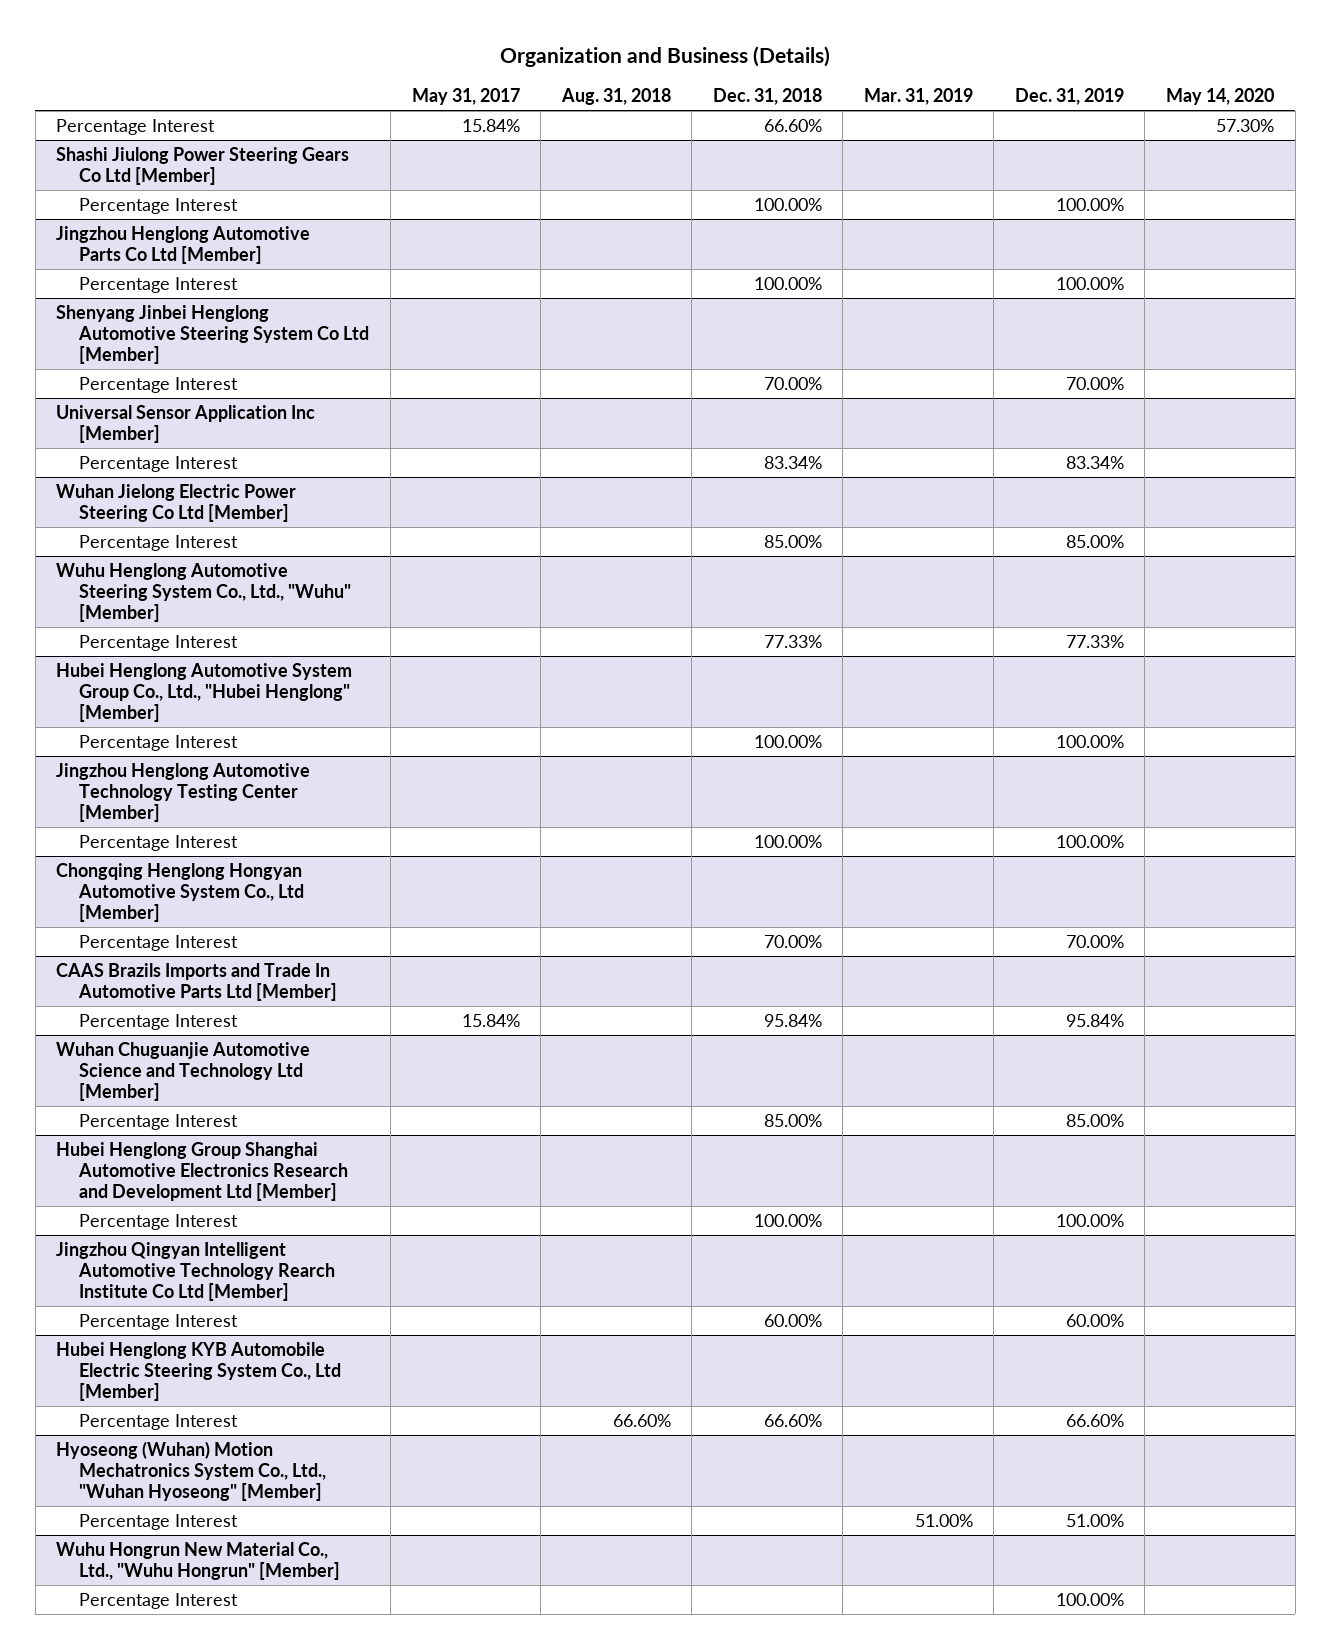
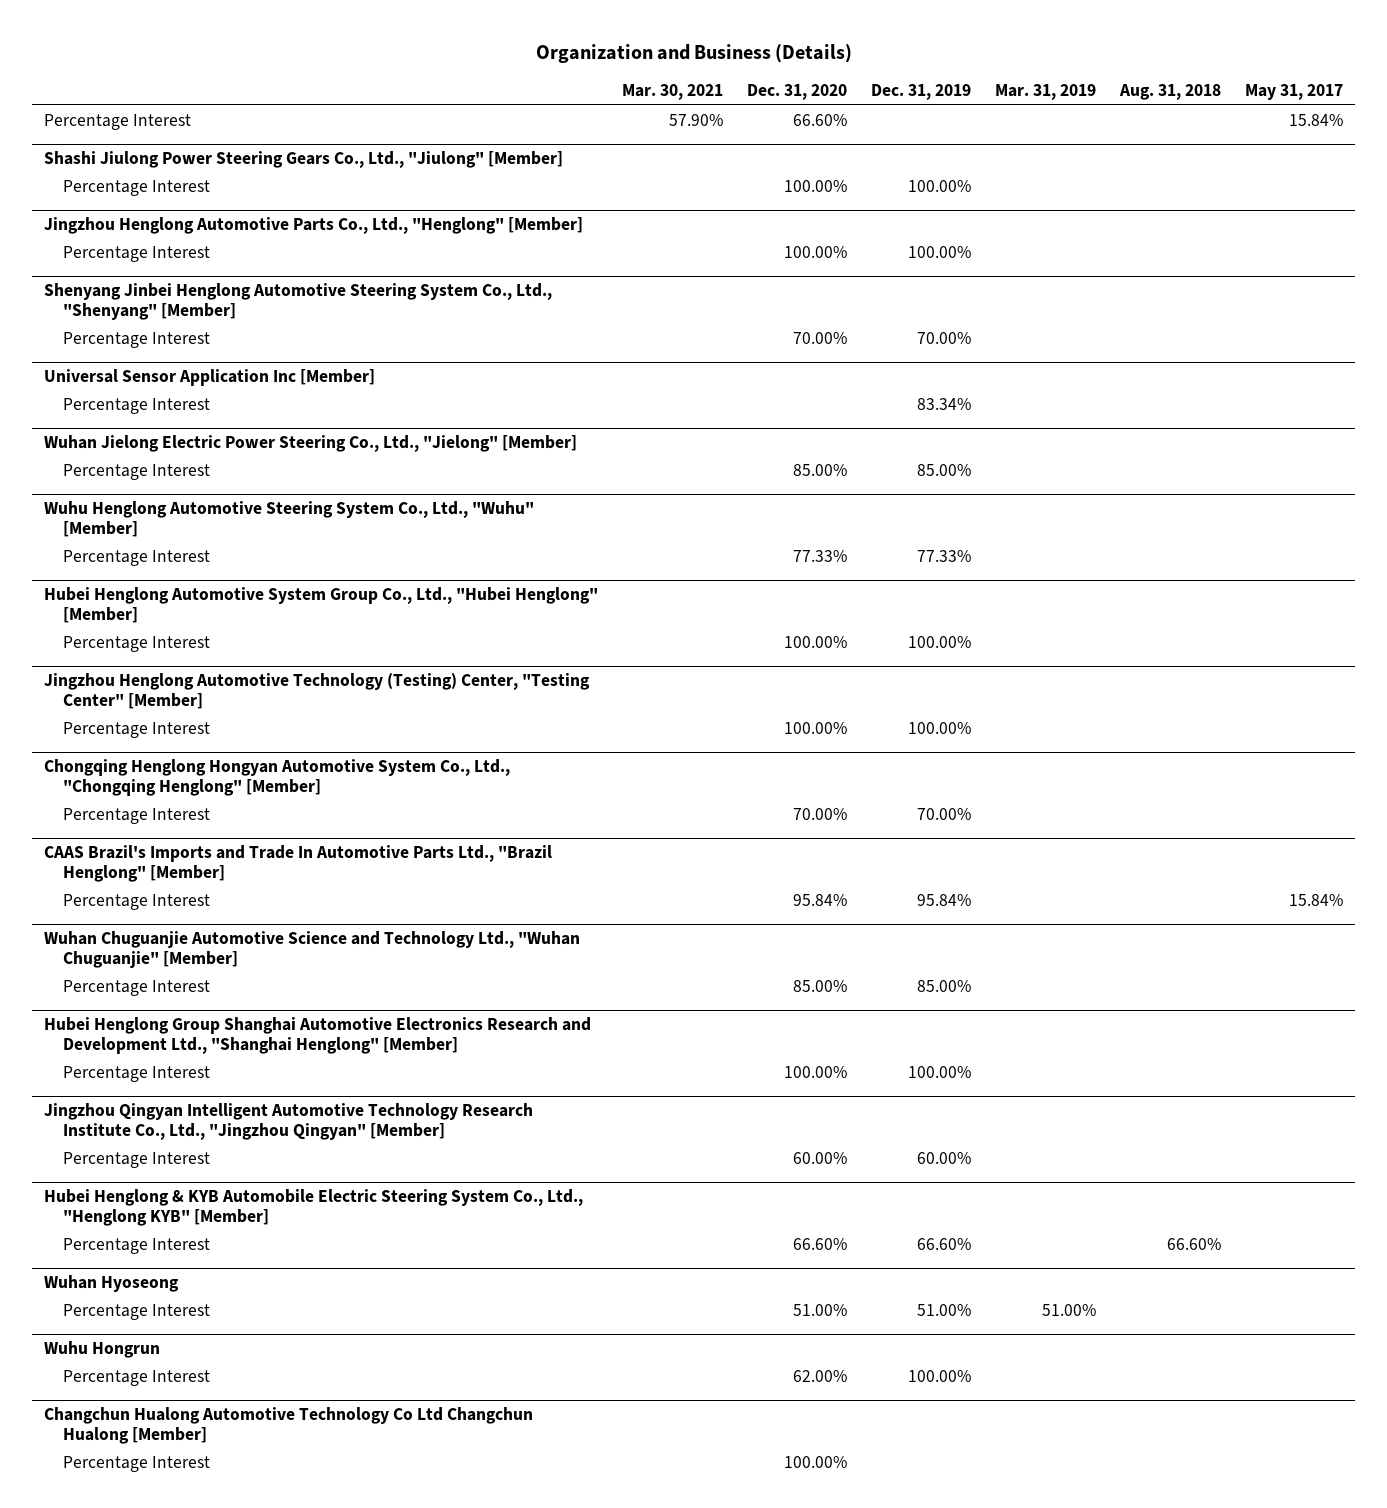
[712,88,822,106] Dec. 31, 2018 -> none
[1166,88,1275,106] May 14, 2020 -> none
none -> [622,84,724,101] Mar. 30, 2021
none -> [747,84,848,101] Dec. 31, 2020
[56,146,350,186] Shashi Jiulong Power Steering Gears Co Ltd [Member] -> [44,150,564,168] Shashi Jiulong Power Steering Gears Co., Ltd., "Jiulong" [Member]
[56,225,311,265] Jingzhou Henglong Automotive Parts Co Ltd [Member] -> [44,216,584,234] Jingzhou Henglong Automotive Parts Co., Ltd., "Henglong" [Member]
[56,304,370,365] Shenyang Jinbei Henglong Automotive Steering System Co Ltd [Member] -> [44,282,553,321] Shenyang Jinbei Henglong Automotive Steering System Co., Ltd., "Shenyang" [Member]
[56,483,297,523] Wuhan Jielong Electric Power Steering Co Ltd [Member] -> [44,434,578,452] Wuhan Jielong Electric Power Steering Co., Ltd., "Jielong" [Member]
[56,762,311,823] Jingzhou Henglong Automotive Technology Testing Center [Member] -> [44,672,591,710] Jingzhou Henglong Automotive Technology (Testing) Center, "Testing Center" [Member]
[56,862,305,923] Chongqing Henglong Hongyan Automotive System Co., Ltd [Member] -> [44,758,511,797] Chongqing Henglong Hongyan Automotive System Co., Ltd., "Chongqing Henglong" [Member]
[56,962,338,1002] CAAS Brazils Imports and Trade In Automotive Parts Ltd [Member] -> [44,844,553,883] CAAS Brazil's Imports and Trade In Automotive Parts Ltd., "Brazil Henglong" [Member]
[56,1041,311,1102] Wuhan Chuguanjie Automotive Science and Technology Ltd [Member] -> [44,930,581,969] Wuhan Chuguanjie Automotive Science and Technology Ltd., "Wuhan Chuguanjie" [Member]
[56,1141,349,1202] Hubei Henglong Group Shanghai Automotive Electronics Research and Development Ltd [Member] -> [44,1016,592,1055] Hubei Henglong Group Shanghai Automotive Electronics Research and Development Ltd., "Shanghai Henglong" [Member]
[56,1241,336,1302] Jingzhou Qingyan Intelligent Automotive Technology Rearch Institute Co Ltd [Member] -> [44,1102,534,1141] Jingzhou Qingyan Intelligent Automotive Technology Research Institute Co., Ltd., "Jingzhou Qingyan" [Member]
[56,1341,342,1402] Hubei Henglong KYB Automobile Electric Steering System Co., Ltd [Member] -> [44,1188,584,1227] Hubei Henglong & KYB Automobile Electric Steering System Co., Ltd., "Henglong KYB" [Member]
[56,1440,327,1502] Hyoseong (Wuhan) Motion Mechatronics System Co., Ltd., "Wuhan Hyoseong" [Member] -> [44,1274,180,1292] Wuhan Hyoseong
[56,1541,341,1581] Wuhu Hongrun New Material Co., Ltd., "Wuhu Hongrun" [Member] -> [44,1340,161,1358] Wuhu Hongrun
none -> [44,1406,534,1445] Changchun Hualong Automotive Technology Co Ltd Changchun Hualong [Member]
none -> [62,1455,210,1472] Percentage Interest

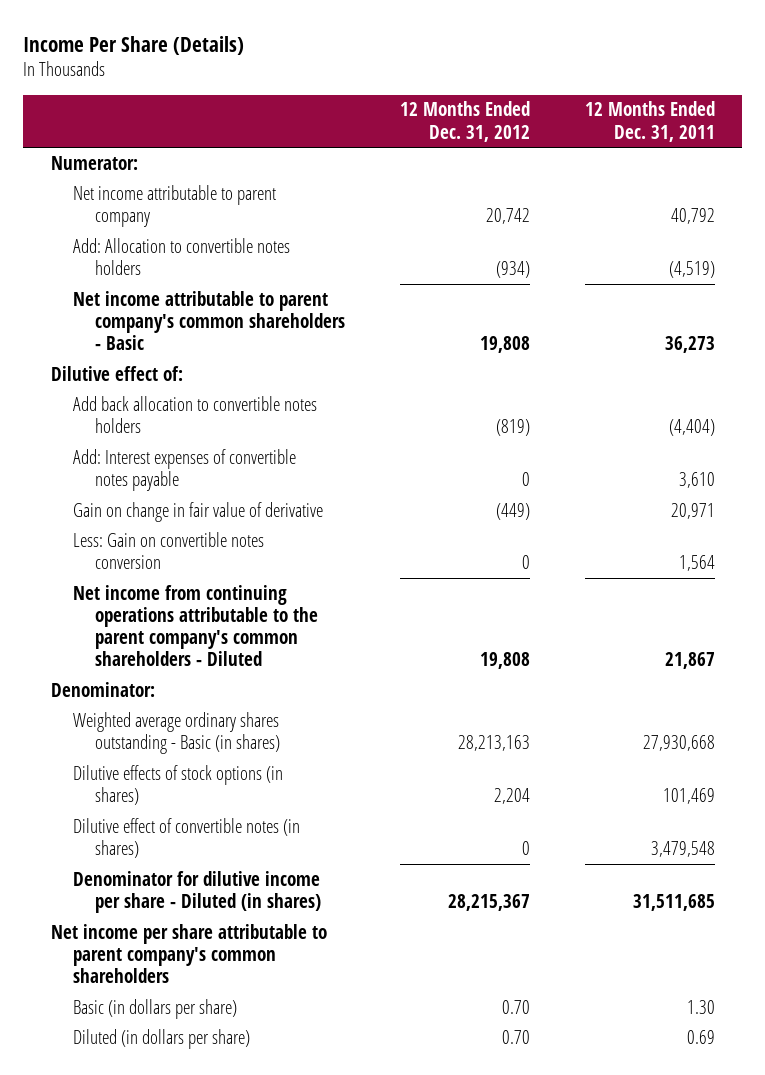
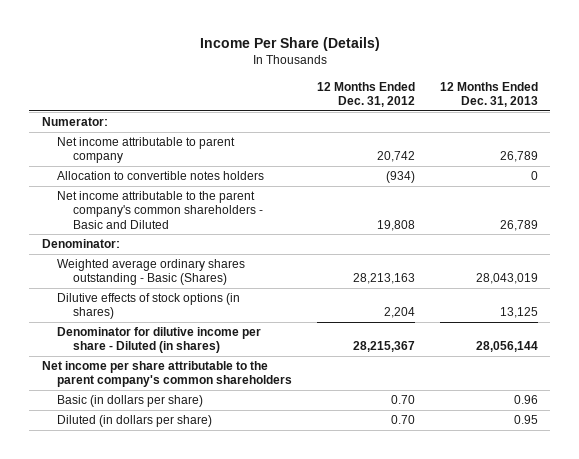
[584,101,715,142] 12 Months Ended Dec. 31, 2011 -> none
none -> [439,81,538,108] 12 Months Ended Dec. 31, 2013
[50,365,183,381] Dilutive effect of: -> none
[72,395,317,433] Add back allocation to convertible notes holders -> none
[72,448,296,491] Add: Interest expenses of convertible notes payable -> none
[72,501,323,522] Gain on change in fair value of derivative -> none
[72,531,264,569] Less: Gain on convertible notes conversion -> none
[72,584,318,667] Net income from continuing operations attributable to the parent company's common shareholders - Diluted -> none
[72,237,290,275] Add: Allocation to convertible notes holders -> [57,171,265,181] Allocation to convertible notes holders
[72,290,345,351] Net income attributable to parent company's common shareholders - Basic -> [57,191,264,229] Net income attributable to the parent company's common shareholders - Basic and Diluted
[72,711,280,754] Weighted average ordinary shares outstanding - Basic (in shares) -> [57,259,246,286] Weighted average ordinary shares outstanding - Basic (Shares)
[72,817,300,858] Dilutive effect of convertible notes (in shares) -> none
[50,923,327,984] Net income per share attributable to parent company's common shareholders -> [41,361,293,388] Net income per share attributable to the parent company's common shareholders

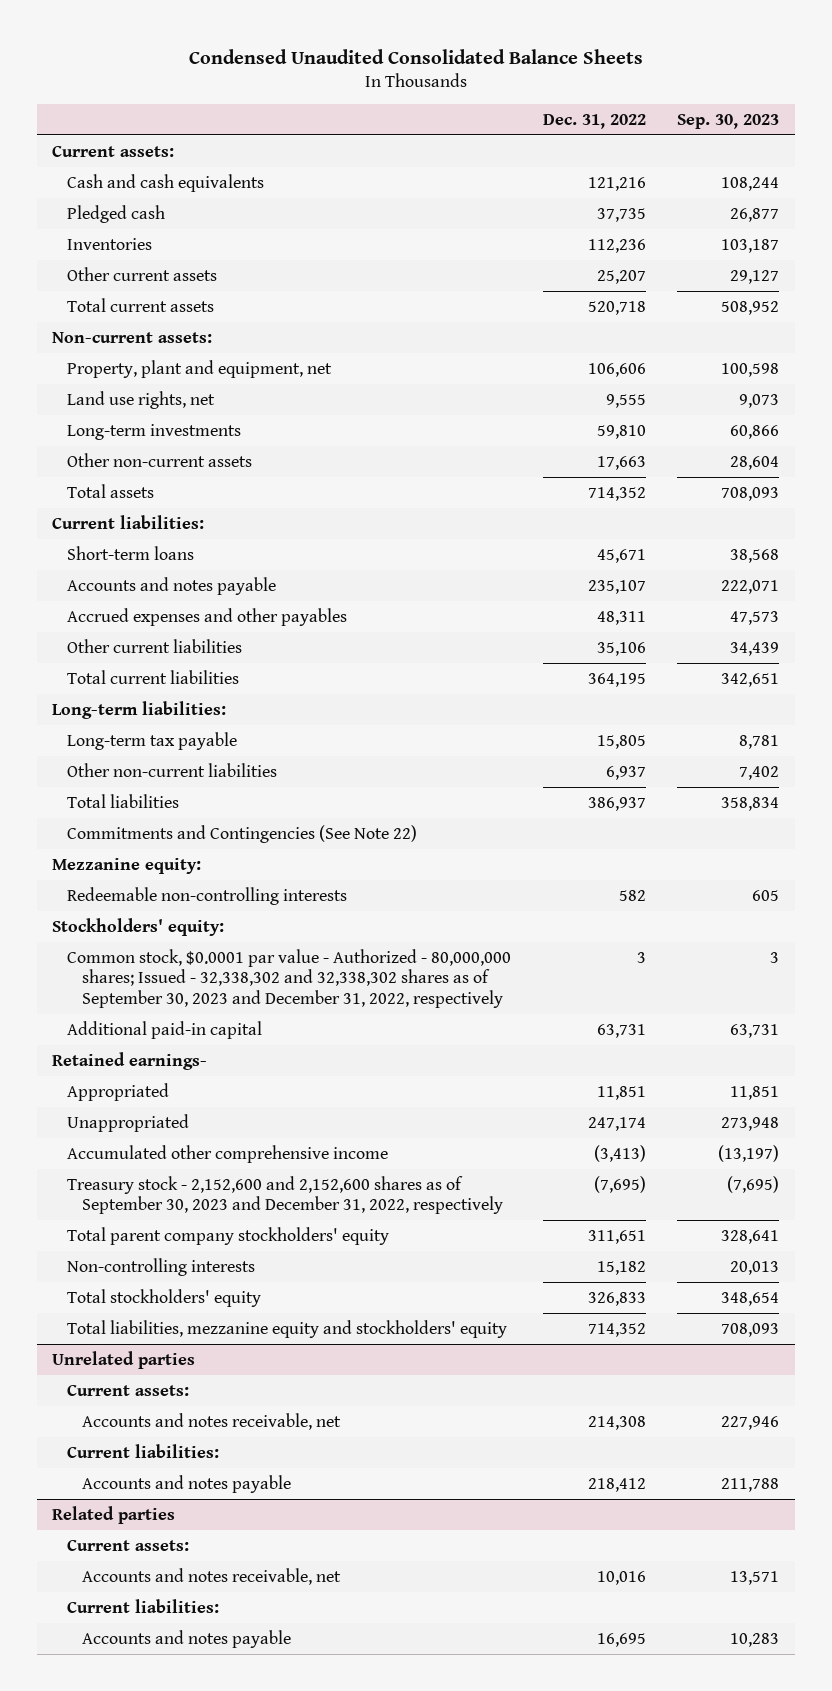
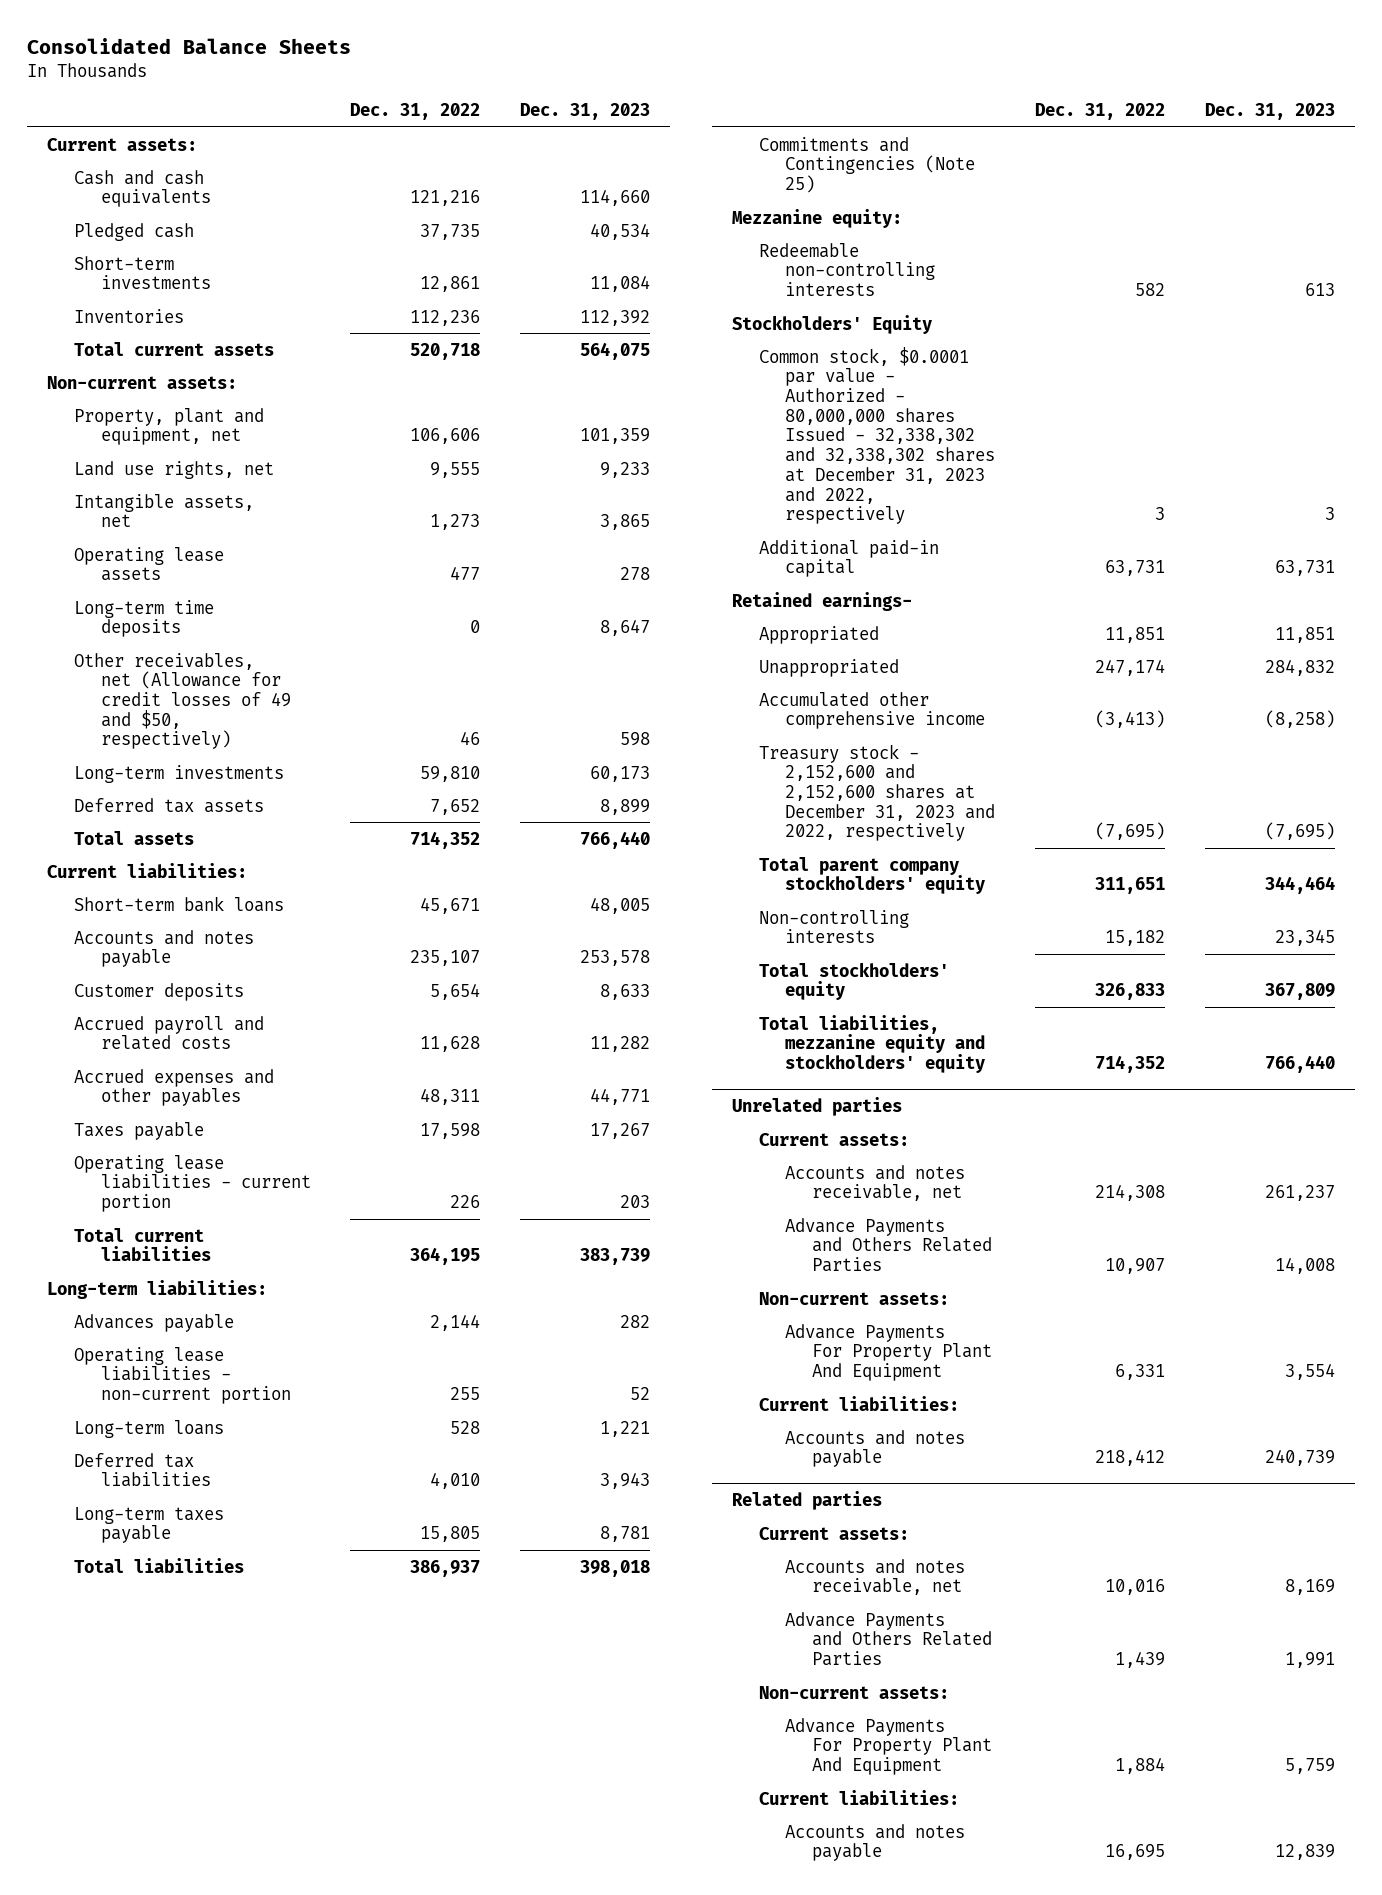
[188,48,643,64] Condensed Unaudited Consolidated Balance Sheets -> [27,37,352,54] Consolidated Balance Sheets
[677,113,780,129] Sep. 30, 2023 -> none
none -> [520,103,651,121] Dec. 31, 2023
none -> [73,255,211,290] Short-term investments
[67,266,218,281] Other current assets -> none
none -> [73,493,254,528] Intangible assets, net
none -> [73,546,224,582] Operating lease assets
none -> [73,599,214,638] Long-term time deposits
none -> [73,652,291,750] Other receivables, net (Allowance for credit losses of 49 and $50, respectively)
[67,452,253,467] Other non-current assets -> none
none -> [73,797,264,813] Deferred tax assets
[67,545,195,560] Short-term loans -> [73,895,284,912] Short-term bank loans
none -> [73,982,244,1001] Customer deposits
none -> [73,1015,264,1051] Accrued payroll and related costs
[67,638,243,653] Other current liabilities -> none
none -> [73,1121,204,1140] Taxes payable
none -> [73,1154,311,1212] Operating lease liabilities - current portion
[67,762,278,777] Other non-current liabilities -> none
none -> [73,1313,234,1332] Advances payable
none -> [73,1346,291,1404] Operating lease liabilities - non-current portion
none -> [73,1419,224,1438] Long-term loans
none -> [73,1452,211,1488] Deferred tax liabilities
[67,731,238,750] Long-term tax payable -> [73,1506,224,1544] Long-term taxes payable
[67,824,418,843] Commitments and Contingencies (See Note 22) -> [758,136,976,193] Commitments and Contingencies (Note 25)
[52,917,225,936] Stockholders' equity: -> [732,314,933,334] Stockholders' Equity
[67,948,512,1008] Common stock, $0.0001 par value - Authorized - 80,000,000 shares; Issued - 32,338,302 and 32,338,302 shares as of September 30, 2023 and December 31, 2022, respectively -> [758,346,996,525] Common stock, $0.0001 par value - Authorized - 80,000,000 shares Issued - 32,338,302 and 32,338,302 shares at December 31, 2023 and 2022, respectively
[67,1175,503,1215] Treasury stock - 2,152,600 and 2,152,600 shares as of September 30, 2023 and December 31, 2022, respectively -> [758,743,996,842] Treasury stock - 2,152,600 and 2,152,600 shares at December 31, 2023 and 2022, respectively
none -> [785,1217,993,1272] Advance Payments and Others Related Parties
none -> [758,1291,949,1305] Non-current assets:
none -> [785,1323,993,1381] Advance Payments For Property Plant And Equipment
none -> [785,1611,993,1666] Advance Payments and Others Related Parties
none -> [758,1685,949,1699] Non-current assets:
none -> [785,1717,993,1775] Advance Payments For Property Plant And Equipment

